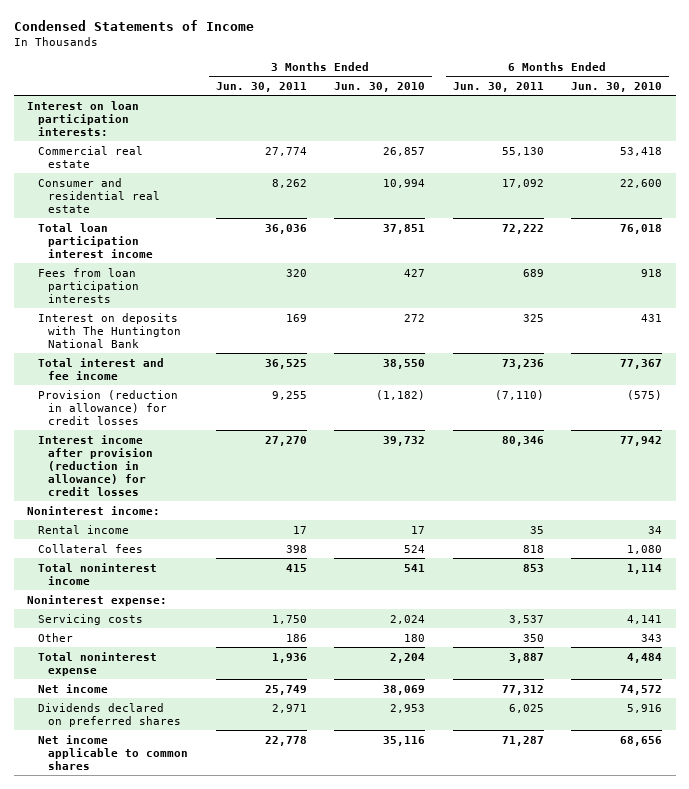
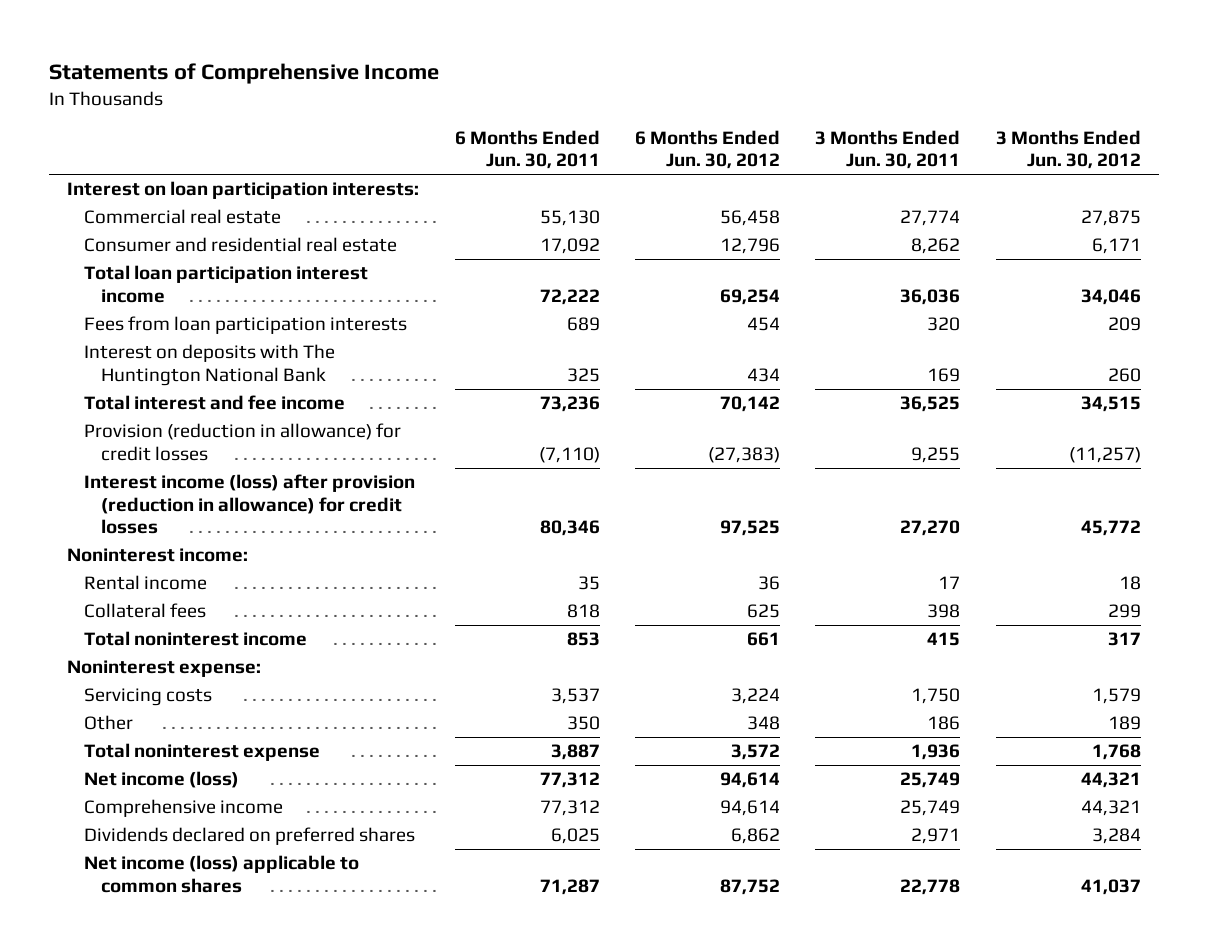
[13,19,254,31] Condensed Statements of Income -> [49,62,440,84] Statements of Comprehensive Income
[334,81,426,92] Jun. 30, 2010 -> none
[571,81,663,92] Jun. 30, 2010 -> none
none -> [634,129,780,170] 6 Months Ended Jun. 30, 2012
none -> [995,129,1141,170] 3 Months Ended Jun. 30, 2012
[37,434,154,496] Interest income after provision (reduction in allowance) for credit losses -> [84,474,416,535] Interest income (loss) after provision (reduction in allowance) for credit losses
[37,683,108,693] Net income -> [84,771,240,789] Net income (loss)
none -> [84,799,284,818] Comprehensive income
[37,734,189,770] Net income applicable to common shares -> [84,855,360,893] Net income (loss) applicable to common shares

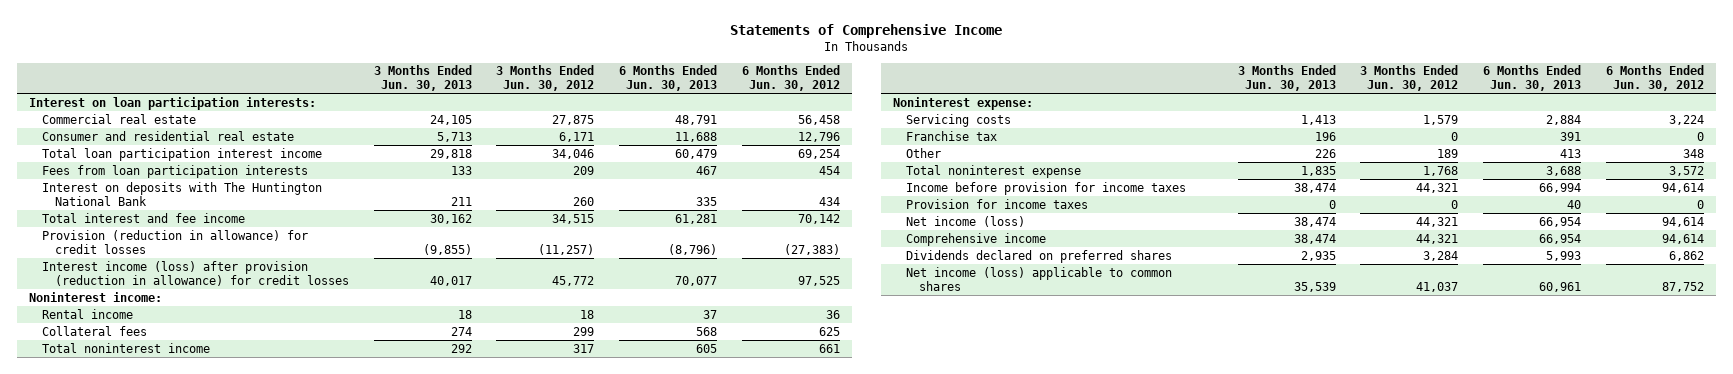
[454,129,600,170] 6 Months Ended Jun. 30, 2011 -> none
[815,129,961,170] 3 Months Ended Jun. 30, 2011 -> none
none -> [373,65,472,92] 3 Months Ended Jun. 30, 2013
none -> [618,65,717,92] 6 Months Ended Jun. 30, 2013
none -> [906,130,998,141] Franchise tax
none -> [906,181,1187,195] Income before provision for income taxes
none -> [906,198,1089,209] Provision for income taxes

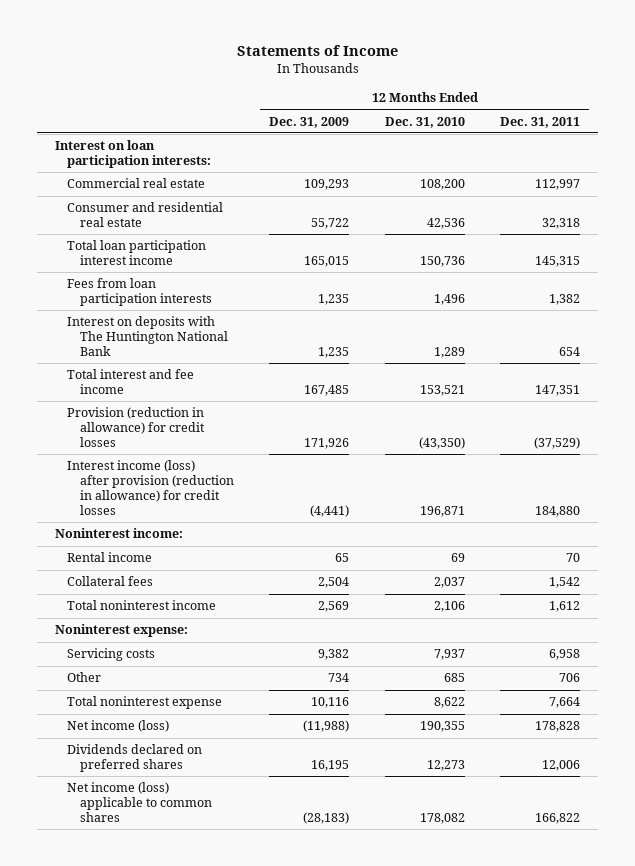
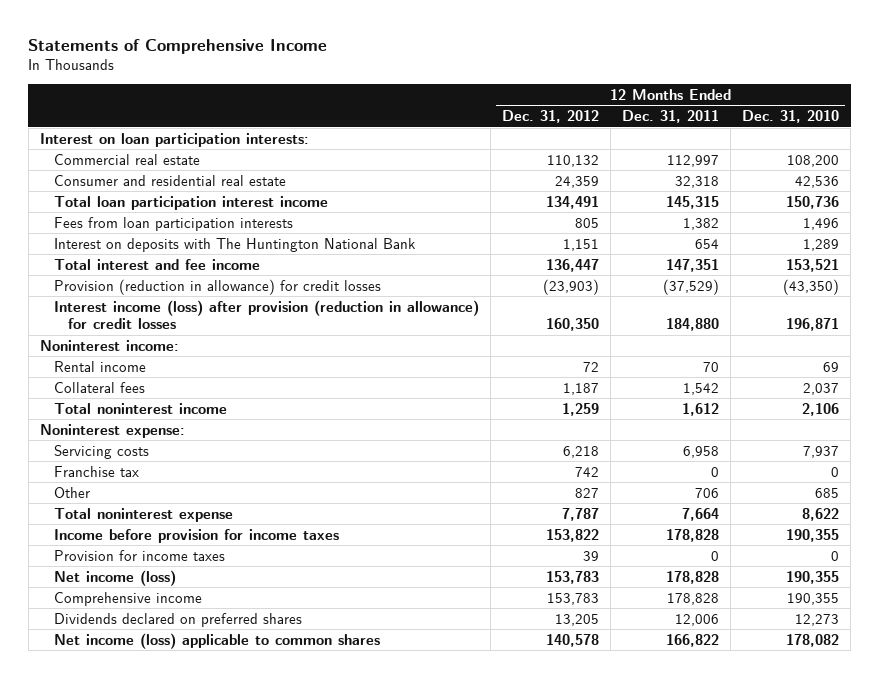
[236,45,398,57] Statements of Income -> [28,38,328,54] Statements of Comprehensive Income
[269,116,350,128] Dec. 31, 2009 -> none
none -> [501,110,599,124] Dec. 31, 2012
none -> [53,465,139,477] Franchise tax
none -> [53,528,339,543] Income before provision for income taxes
none -> [53,549,225,561] Provision for income taxes
none -> [53,591,202,606] Comprehensive income

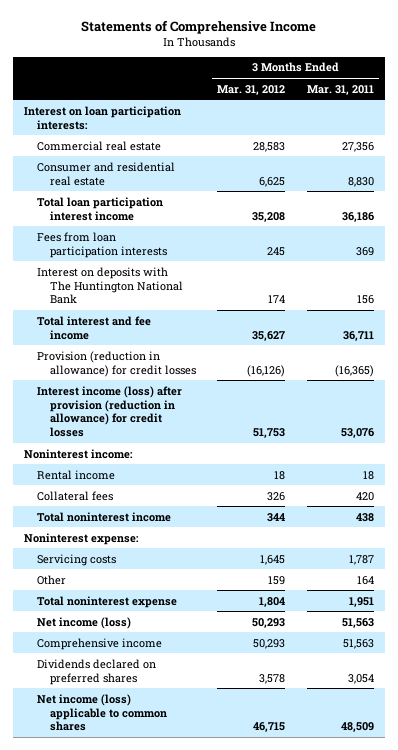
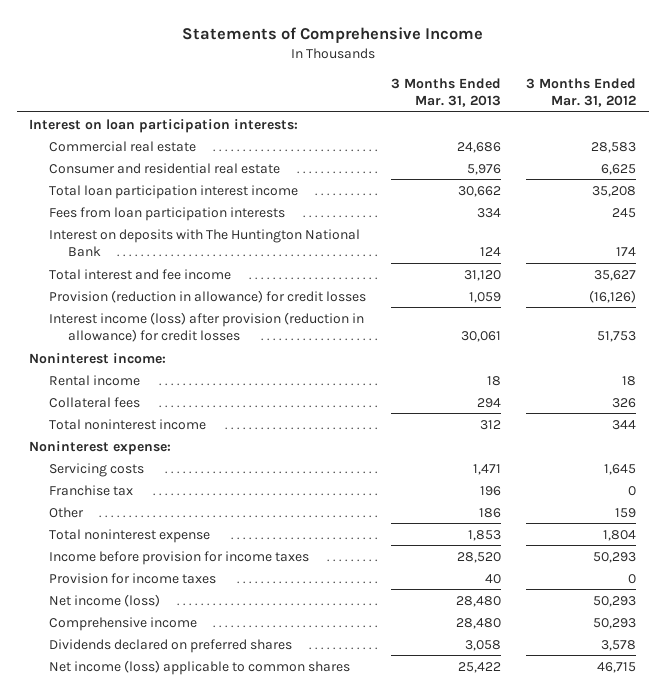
[306,84,374,95] Mar. 31, 2011 -> none
none -> [390,77,501,107] 3 Months Ended Mar. 31, 2013
none -> [48,484,133,496] Franchise tax
none -> [48,550,309,565] Income before provision for income taxes
none -> [48,572,216,584] Provision for income taxes

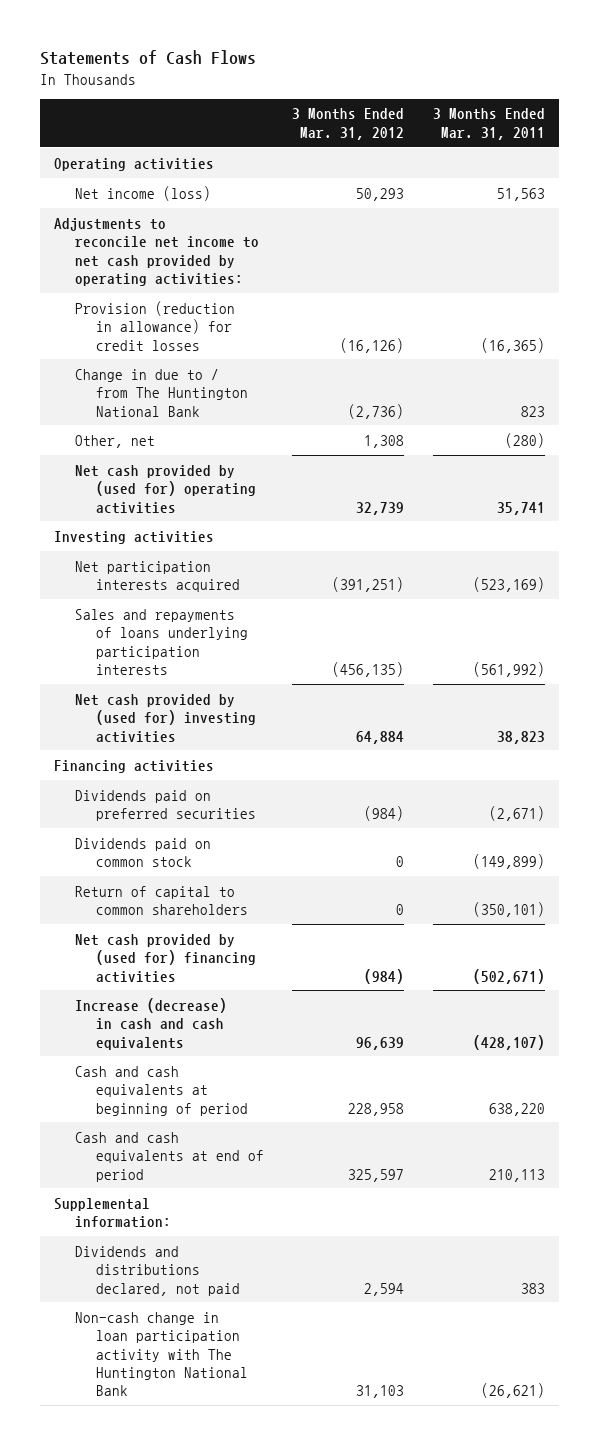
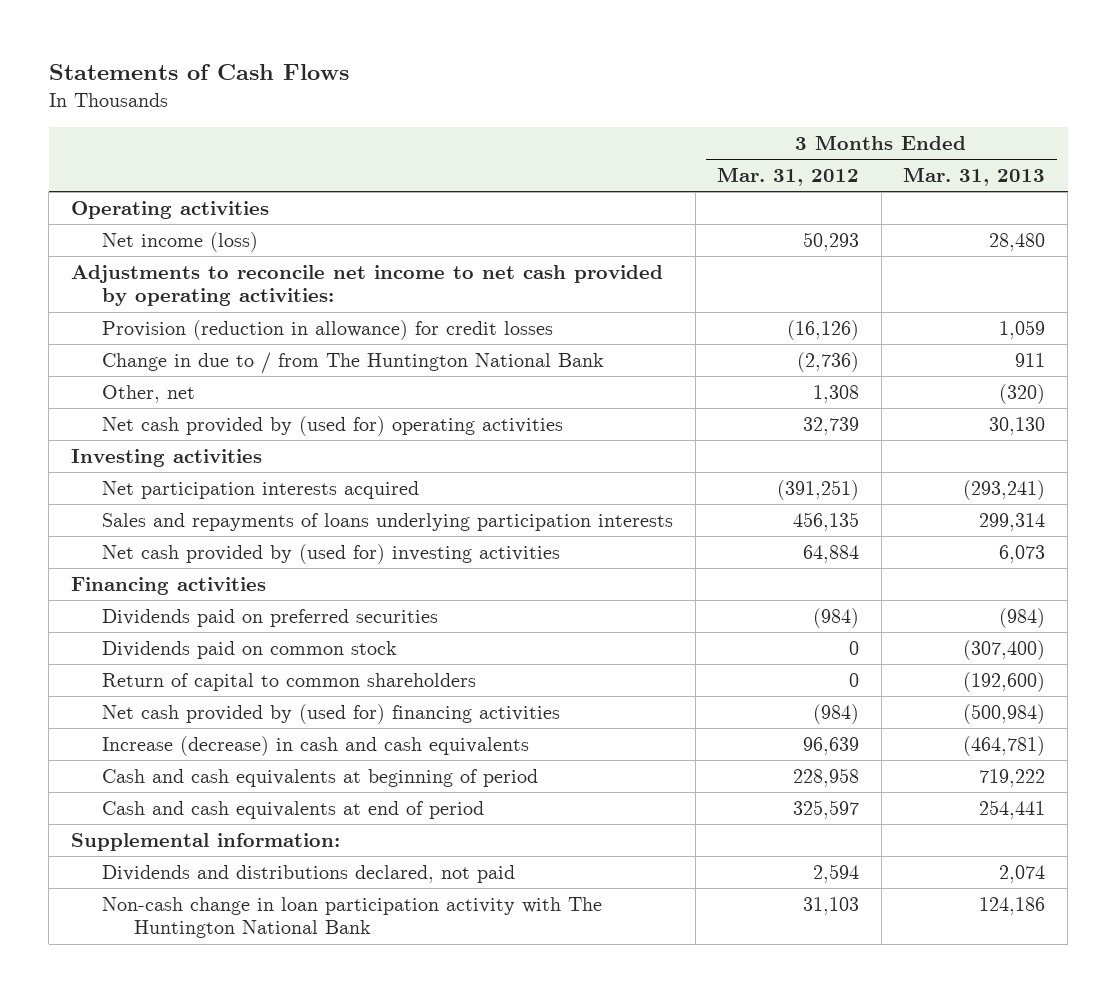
[432,108,545,140] 3 Months Ended Mar. 31, 2011 -> none
none -> [903,167,1046,187] Mar. 31, 2013
[332,661,405,677] (456,135) -> [793,512,860,532] 456,135

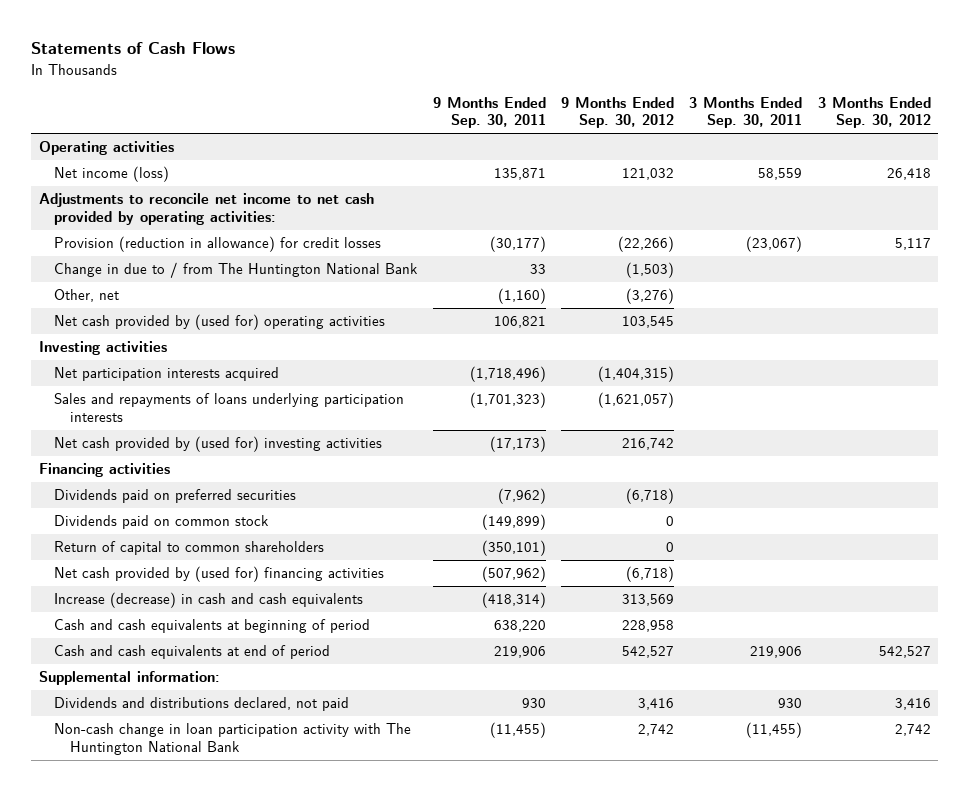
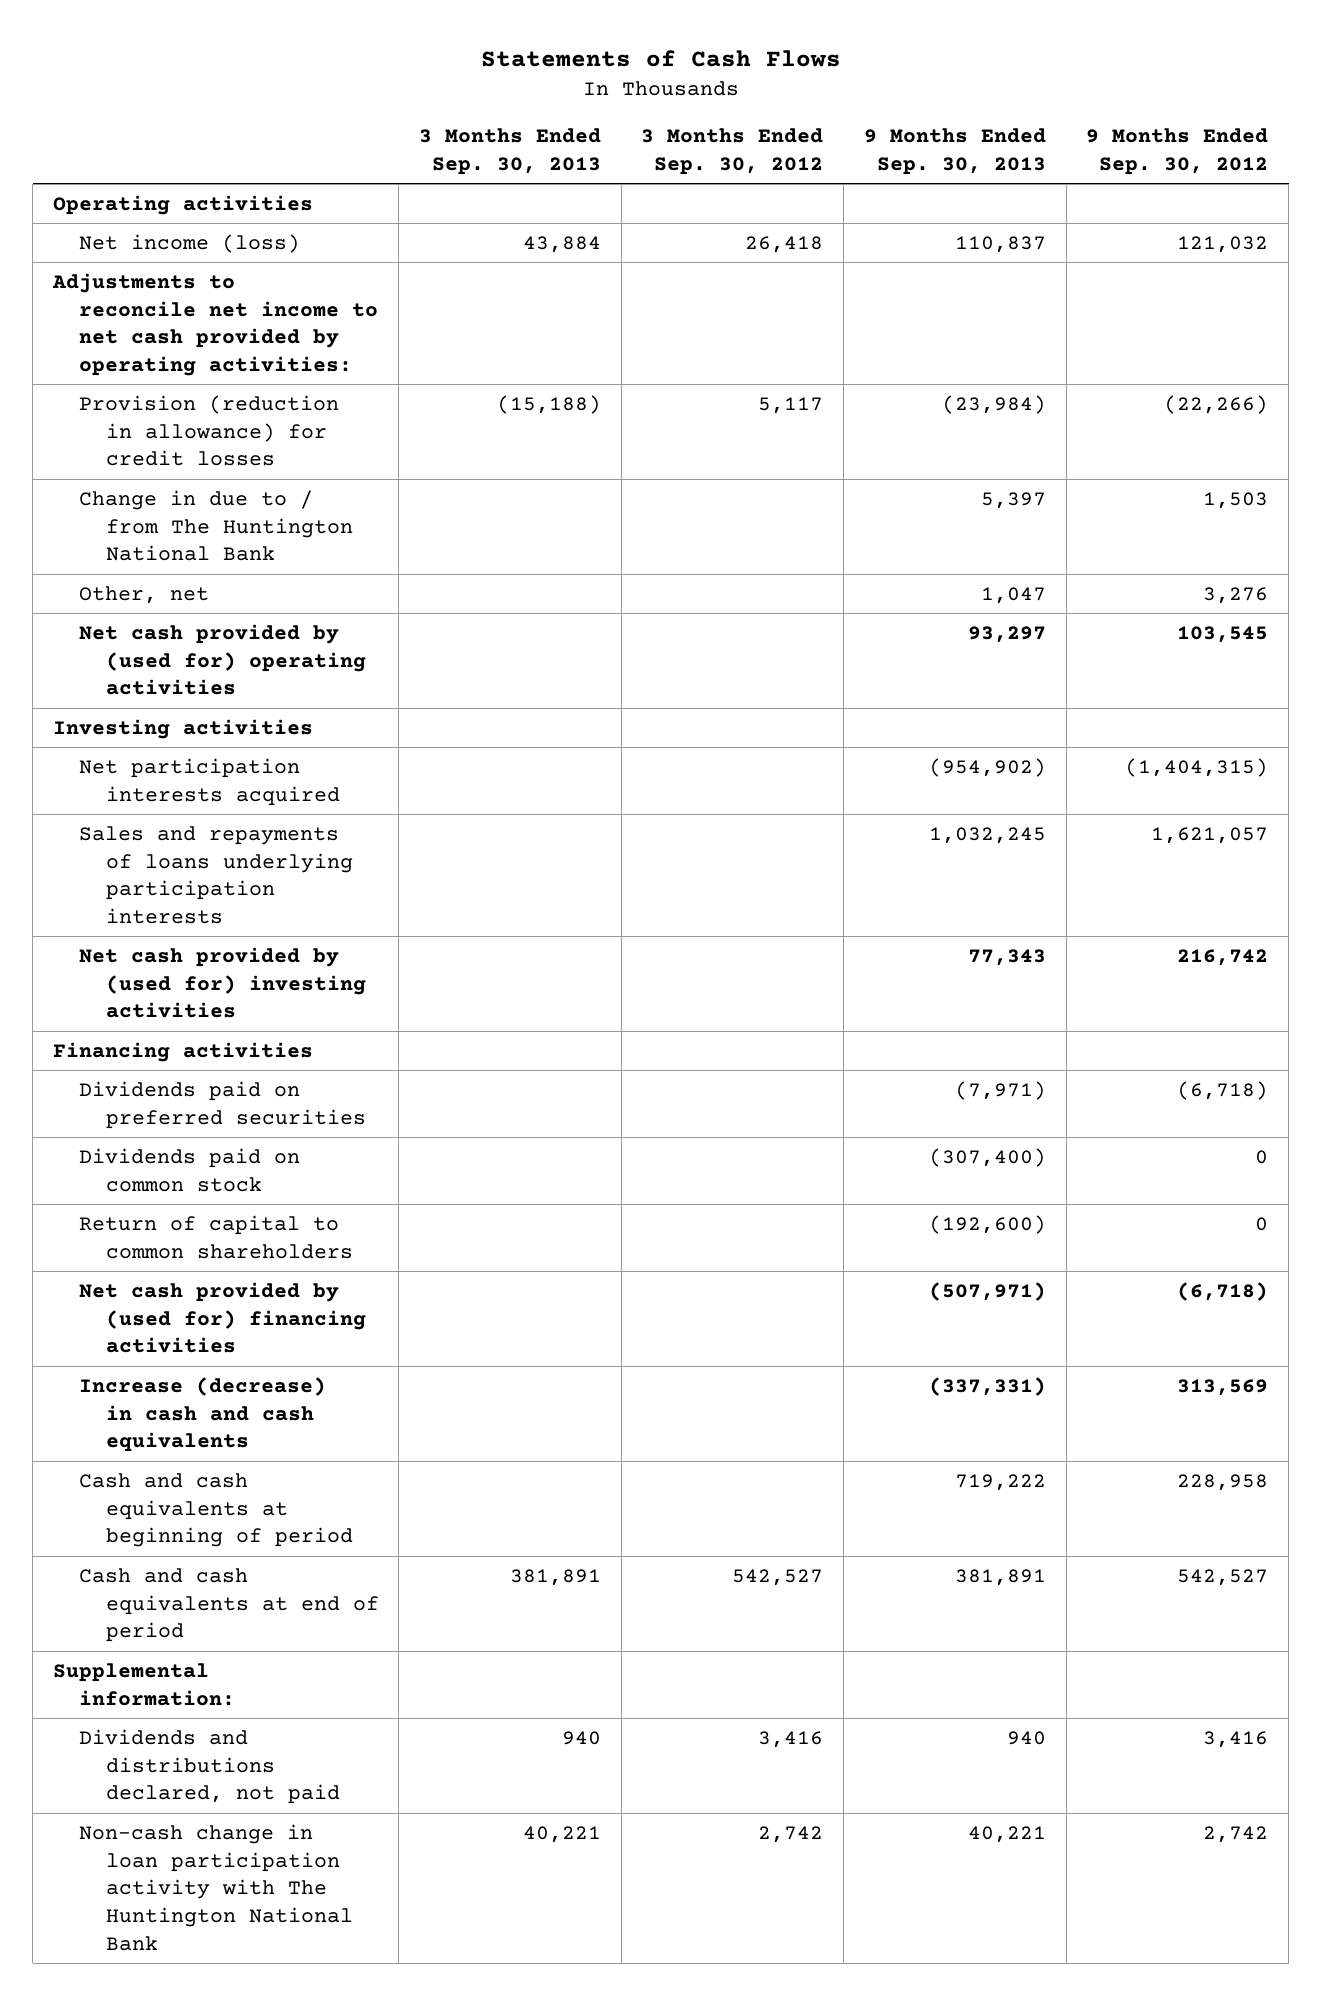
[432,96,546,129] 9 Months Ended Sep. 30, 2011 -> none
[689,96,803,129] 3 Months Ended Sep. 30, 2011 -> none
none -> [419,128,602,175] 3 Months Ended Sep. 30, 2013
none -> [863,128,1046,175] 9 Months Ended Sep. 30, 2013
[625,262,674,279] (1,503) -> [1203,491,1269,509] 1,503
[625,288,674,305] (3,276) -> [1203,586,1269,604] 3,276
[597,392,674,409] (1,621,057) -> [1151,826,1269,844] 1,621,057

